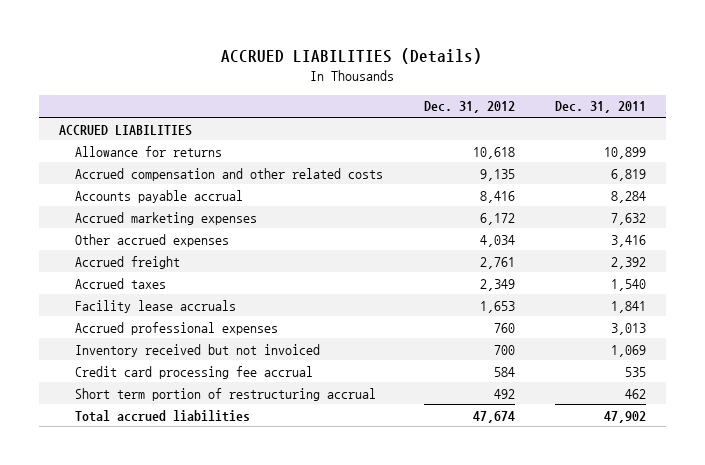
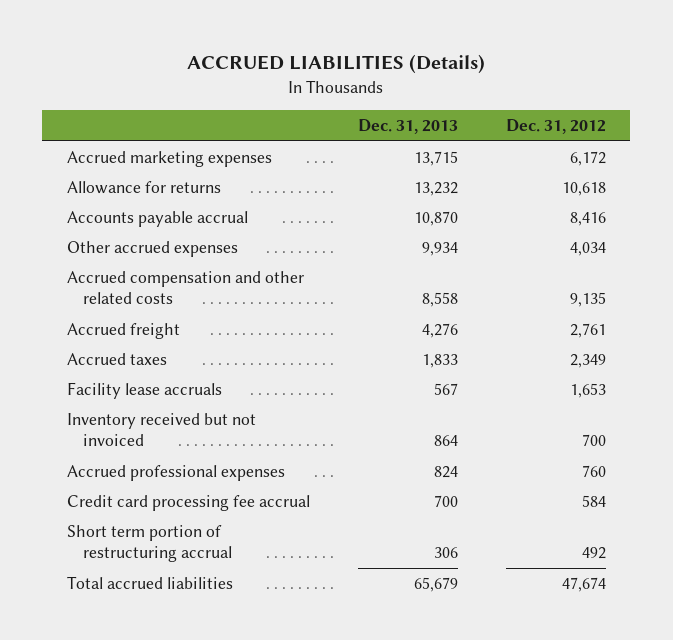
[554,101,646,114] Dec. 31, 2011 -> none
none -> [357,119,458,135] Dec. 31, 2013
[59,124,193,136] ACCRUED LIABILITIES -> none
[75,211,258,225] Accrued marketing expenses -> [66,150,272,167] Accrued marketing expenses
[75,167,384,181] Accrued compensation and other related costs -> [66,270,304,305] Accrued compensation and other related costs
[75,321,279,335] Accrued professional expenses -> [66,464,285,481] Accrued professional expenses

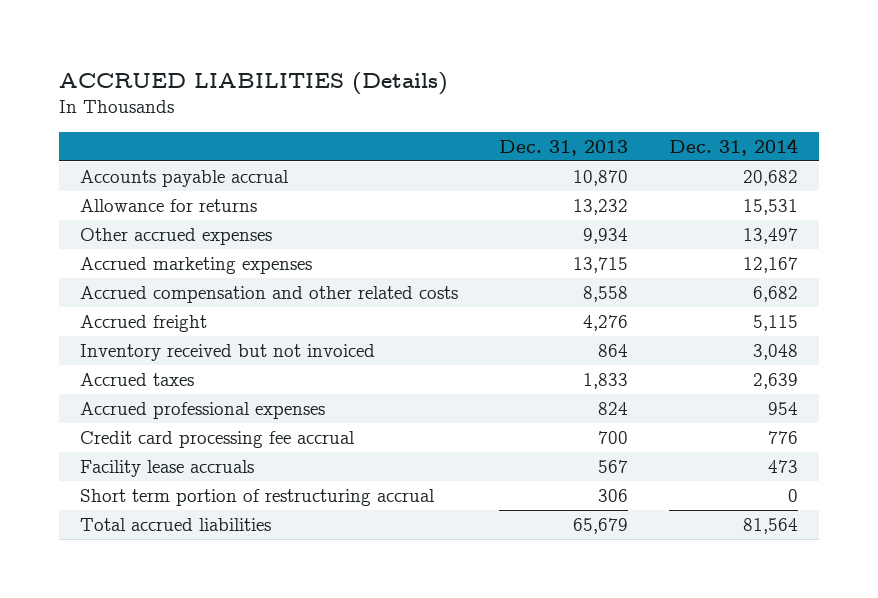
[506,119,607,135] Dec. 31, 2012 -> none
none -> [669,137,799,156] Dec. 31, 2014
[66,180,221,194] Allowance for returns -> [79,198,257,212] Allowance for returns
[66,150,272,167] Accrued marketing expenses -> [79,256,312,274] Accrued marketing expenses
[66,352,167,365] Accrued taxes -> [79,372,194,386] Accrued taxes
[66,381,222,399] Facility lease accruals -> [79,459,254,477] Facility lease accruals

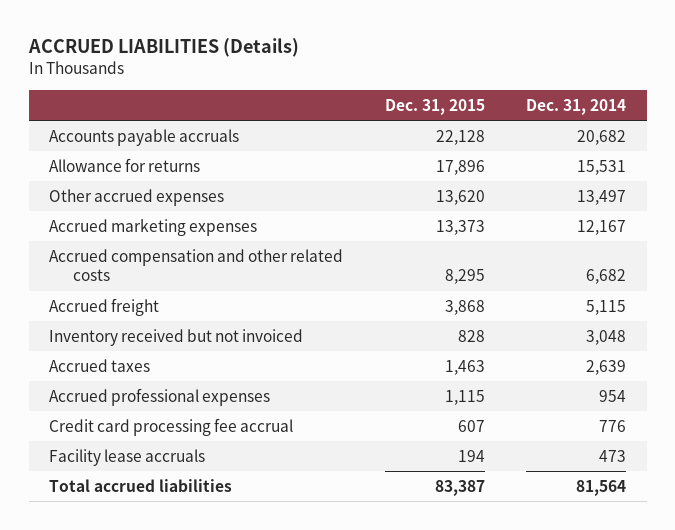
[498,139,628,156] Dec. 31, 2013 -> none
none -> [384,98,485,115] Dec. 31, 2015
[79,169,289,187] Accounts payable accrual -> [49,128,240,146] Accounts payable accruals
[79,488,435,506] Short term portion of restructuring accrual -> none

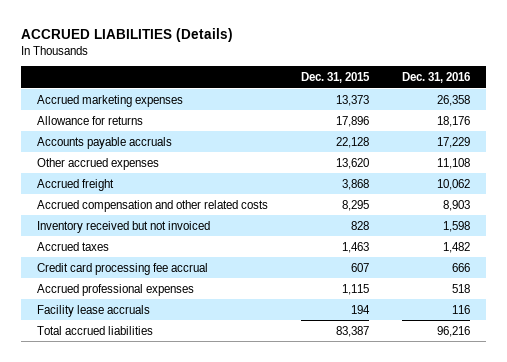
[525,98,626,115] Dec. 31, 2014 -> none
none -> [401,71,470,83] Dec. 31, 2016
[49,218,258,236] Accrued marketing expenses -> [37,94,184,107] Accrued marketing expenses
[49,128,240,146] Accounts payable accruals -> [37,136,173,149] Accounts payable accruals
[49,248,344,282] Accrued compensation and other related costs -> [37,199,269,212] Accrued compensation and other related costs
[49,387,271,406] Accrued professional expenses -> [37,283,195,296] Accrued professional expenses

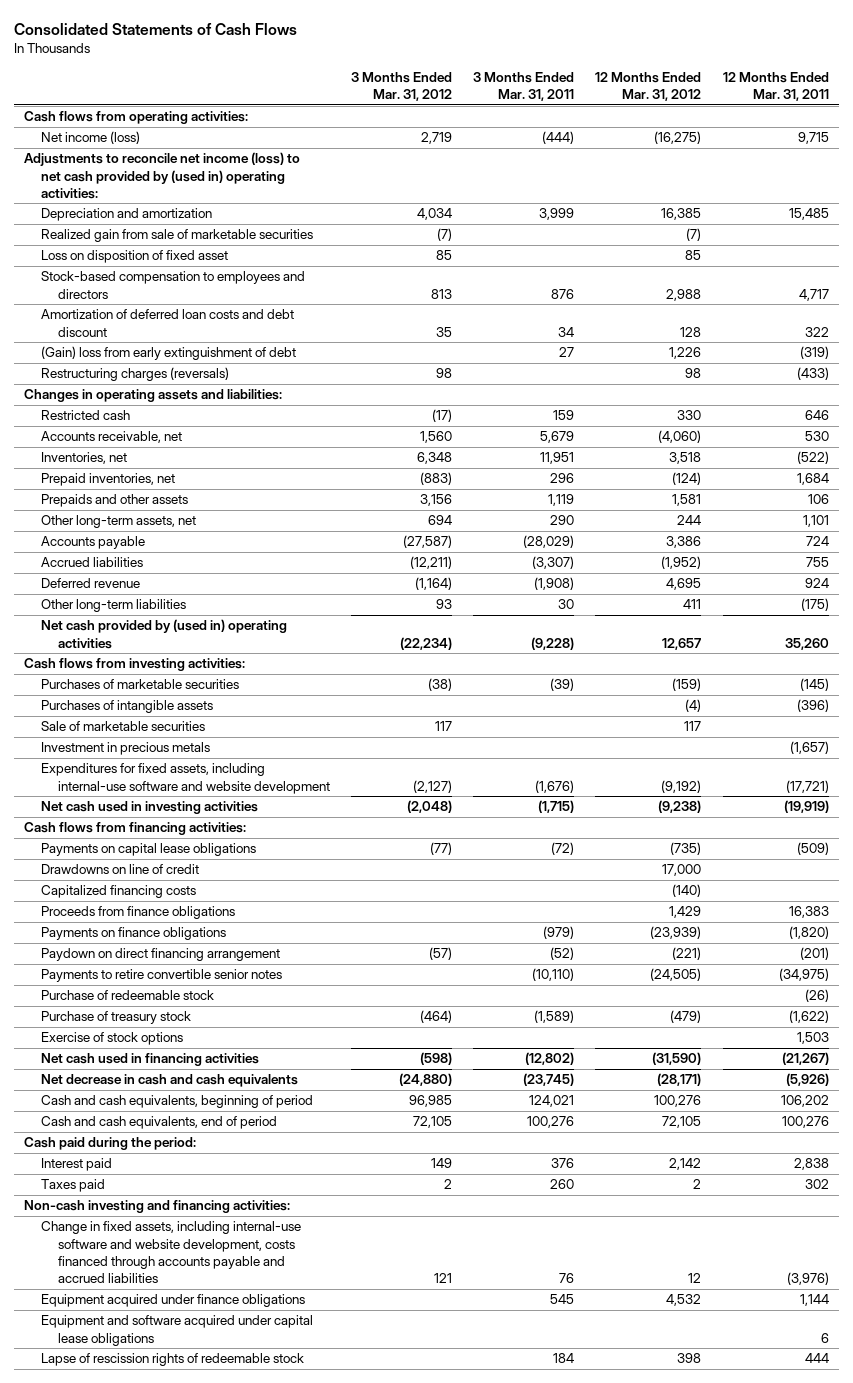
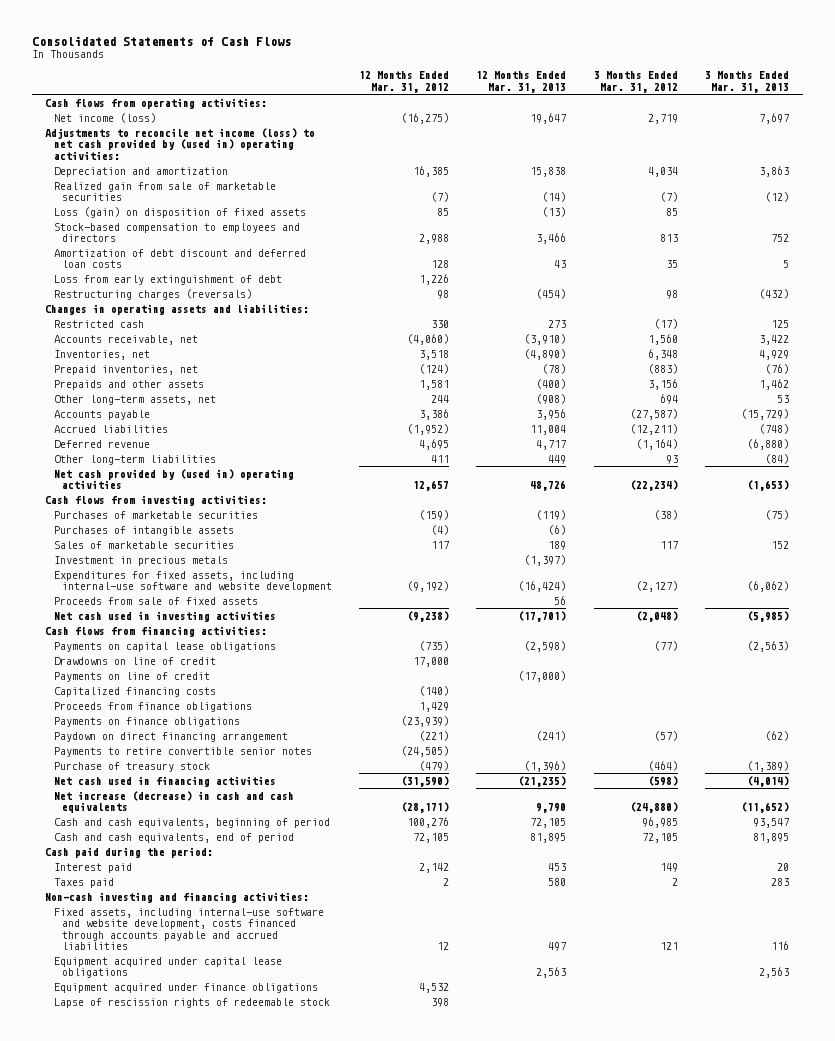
[473,71,575,102] 3 Months Ended Mar. 31, 2011 -> none
[722,71,829,102] 12 Months Ended Mar. 31, 2011 -> none
none -> [476,71,567,93] 12 Months Ended Mar. 31, 2013
none -> [705,71,790,93] 3 Months Ended Mar. 31, 2013
[41,250,229,264] Loss on disposition of fixed asset -> [53,206,306,218] Loss (gain) on disposition of fixed assets
[41,309,295,337] Amortization of deferred loan costs and debt discount -> [53,248,306,269] Amortization of debt discount and deferred loan costs
[41,346,297,361] (Gain) loss from early extinguishment of debt -> [53,274,282,285] Loss from early extinguishment of debt
[41,721,206,732] Sale of marketable securities -> [53,540,234,549] Sales of marketable securities
none -> [53,596,258,605] Proceeds from sale of fixed assets
none -> [53,671,210,682] Payments on line of credit
[41,990,215,1001] Purchase of redeemable stock -> none
[41,1032,184,1046] Exercise of stock options -> none
[41,1074,299,1088] Net decrease in cash and cash equivalents -> [53,790,294,814] Net increase (decrease) in cash and cash equivalents
[41,1221,302,1284] Change in fixed assets, including internal-use software and website development, costs financed through accounts payable and accrued liabilities -> [53,907,324,951] Fixed assets, including internal-use software and website development, costs financed through accounts payable and accrued liabilities
none -> [53,956,282,979] Equipment acquired under capital lease obligations
[41,1315,314,1346] Equipment and software acquired under capital lease obligations -> none

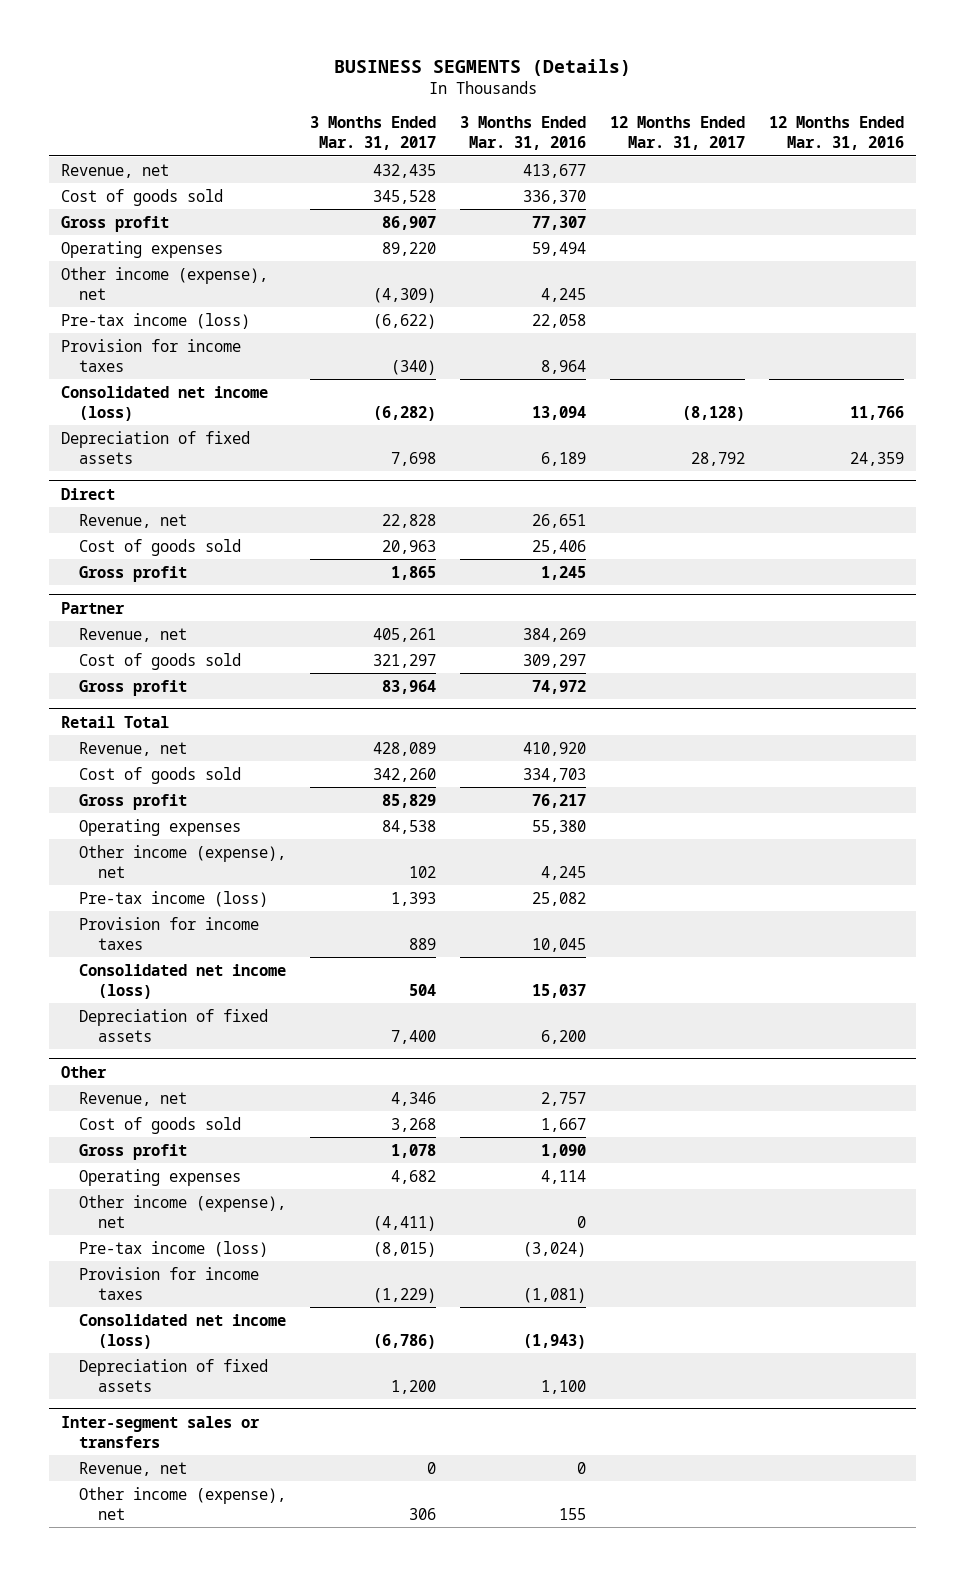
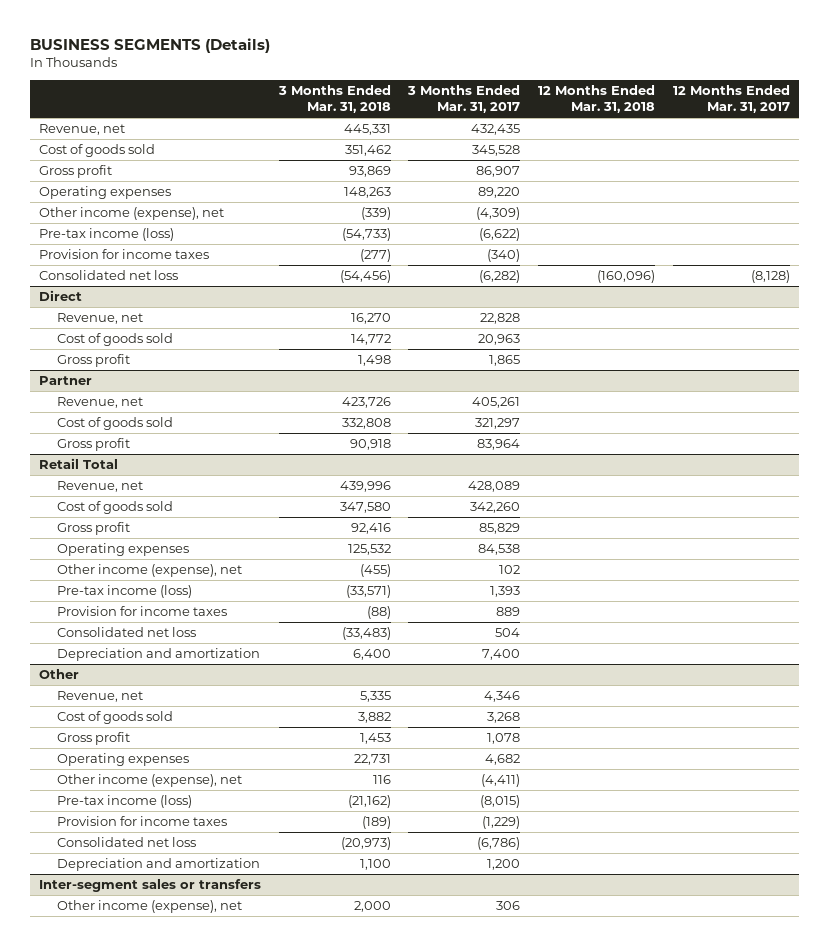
[460,116,587,151] 3 Months Ended Mar. 31, 2016 -> none
[769,116,905,151] 12 Months Ended Mar. 31, 2016 -> none
none -> [277,84,391,114] 3 Months Ended Mar. 31, 2018
none -> [538,84,656,114] 12 Months Ended Mar. 31, 2018
[61,430,251,464] Depreciation of fixed assets -> none
[61,385,269,421] Consolidated net income (loss) -> [38,269,178,280] Consolidated net loss
[79,1008,269,1042] Depreciation of fixed assets -> none
[79,963,287,999] Consolidated net income (loss) -> [56,626,196,637] Consolidated net loss
none -> [56,647,260,661] Depreciation and amortization
[79,1358,269,1392] Depreciation of fixed assets -> none
[79,1313,287,1349] Consolidated net income (loss) -> [56,836,196,847] Consolidated net loss
none -> [56,857,260,871] Depreciation and amortization
[79,1461,188,1476] Revenue, net -> none

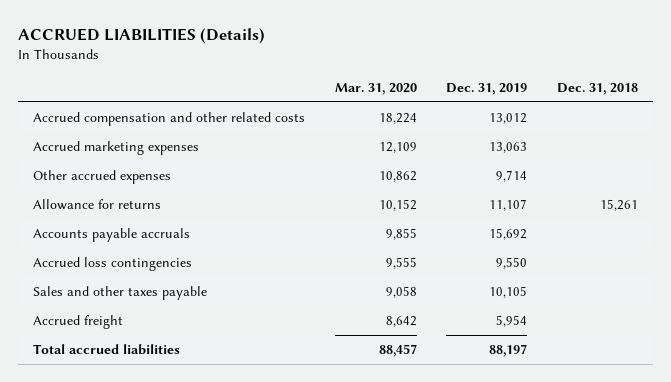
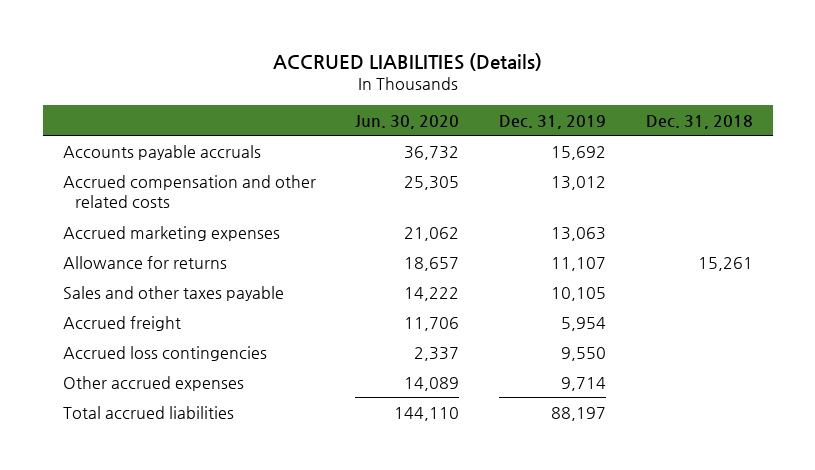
[334,83,417,96] Mar. 31, 2020 -> none
none -> [355,114,460,129] Jun. 30, 2020
[32,227,190,242] Accounts payable accruals -> [62,144,261,160] Accounts payable accruals
[32,256,192,271] Accrued loss contingencies -> [62,345,267,361] Accrued loss contingencies
[32,169,171,184] Other accrued expenses -> [62,375,244,391] Other accrued expenses

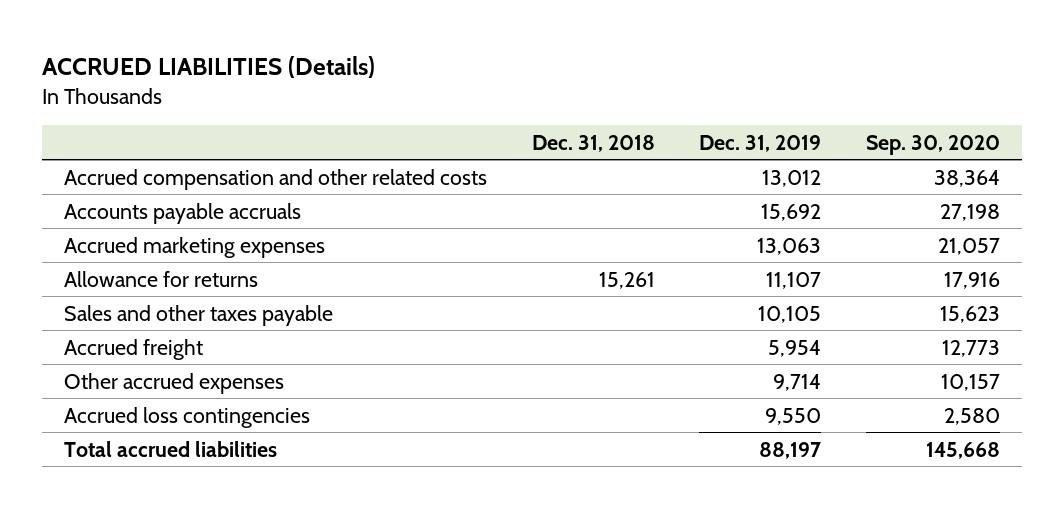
[355,114,460,129] Jun. 30, 2020 -> none
none -> [865,134,1000,155] Sep. 30, 2020
[62,144,261,160] Accounts payable accruals -> [64,202,302,224] Accounts payable accruals
[62,345,267,361] Accrued loss contingencies -> [64,406,311,428] Accrued loss contingencies

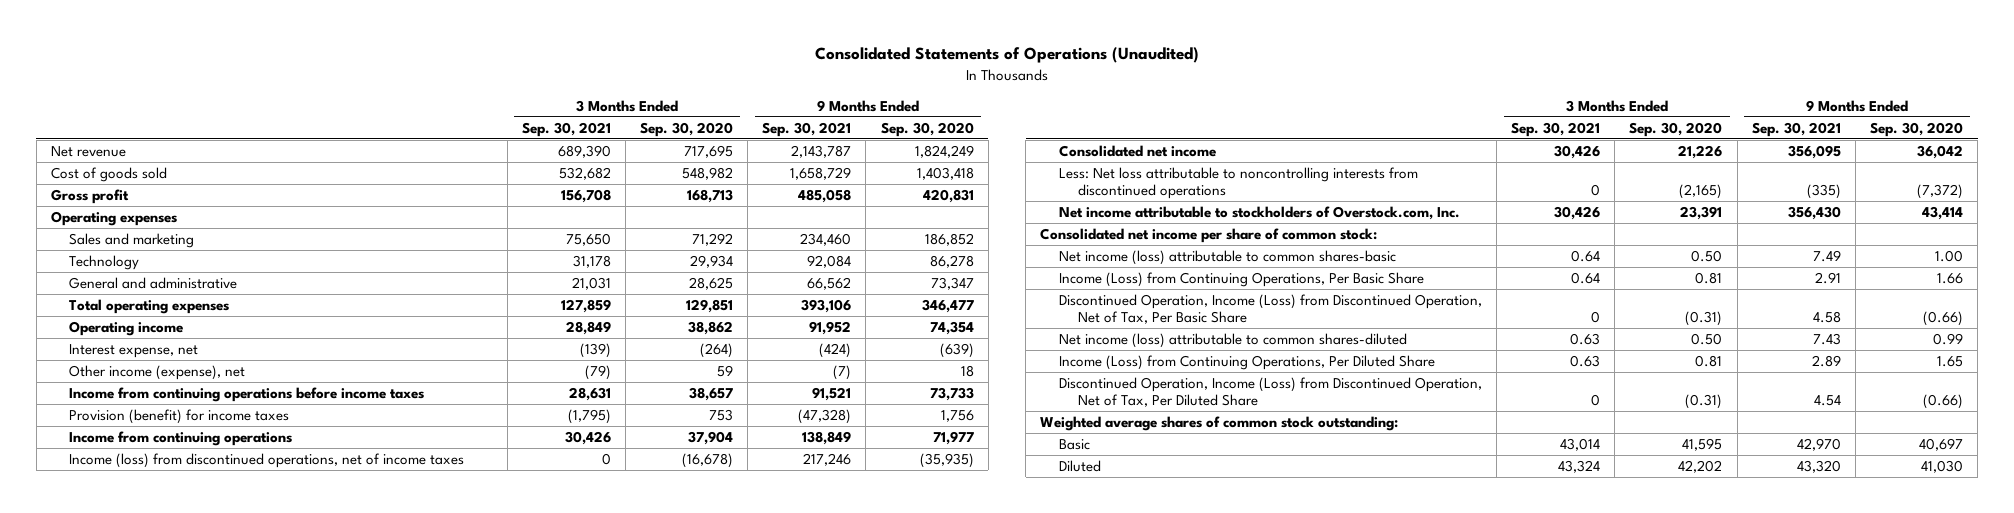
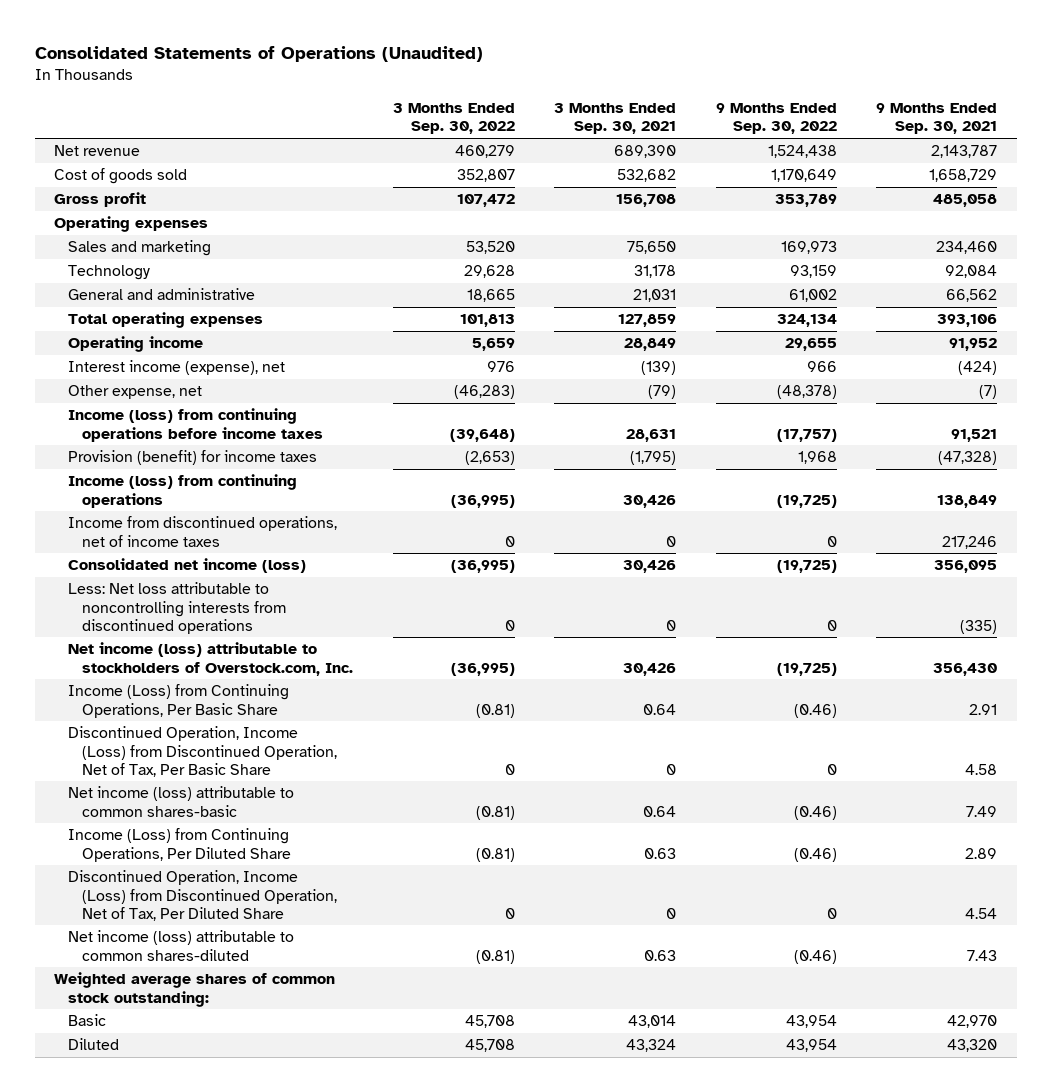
[640,121,734,137] Sep. 30, 2020 -> none
[880,121,974,137] Sep. 30, 2020 -> none
none -> [392,103,515,135] 3 Months Ended Sep. 30, 2022
none -> [715,103,837,135] 9 Months Ended Sep. 30, 2022
[69,343,199,358] Interest expense, net -> [68,360,286,376] Interest income (expense), net
[69,364,246,380] Other income (expense), net -> [68,385,203,400] Other expense, net
[69,386,425,402] Income from continuing operations before income taxes -> [68,408,324,442] Income (loss) from continuing operations before income taxes
[69,430,293,446] Income from continuing operations -> [68,474,298,508] Income (loss) from continuing operations
[69,452,465,468] Income (loss) from discontinued operations, net of income taxes -> [68,516,338,547] Income from discontinued operations, net of income taxes
[1058,144,1216,157] Consolidated net income -> [68,558,307,574] Consolidated net income (loss)
[1040,227,1378,243] Consolidated net income per share of common stock: -> none
[1058,205,1460,220] Net income attributable to stockholders of Overstock.com, Inc. -> [68,642,354,676] Net income (loss) attributable to stockholders of Overstock.com, Inc.
[1058,249,1396,265] Net income (loss) attributable to common shares-basic -> [68,786,295,817] Net income (loss) attributable to common shares-basic
[1058,332,1407,348] Net income (loss) attributable to common shares-diluted -> [68,930,295,961] Net income (loss) attributable to common shares-diluted

